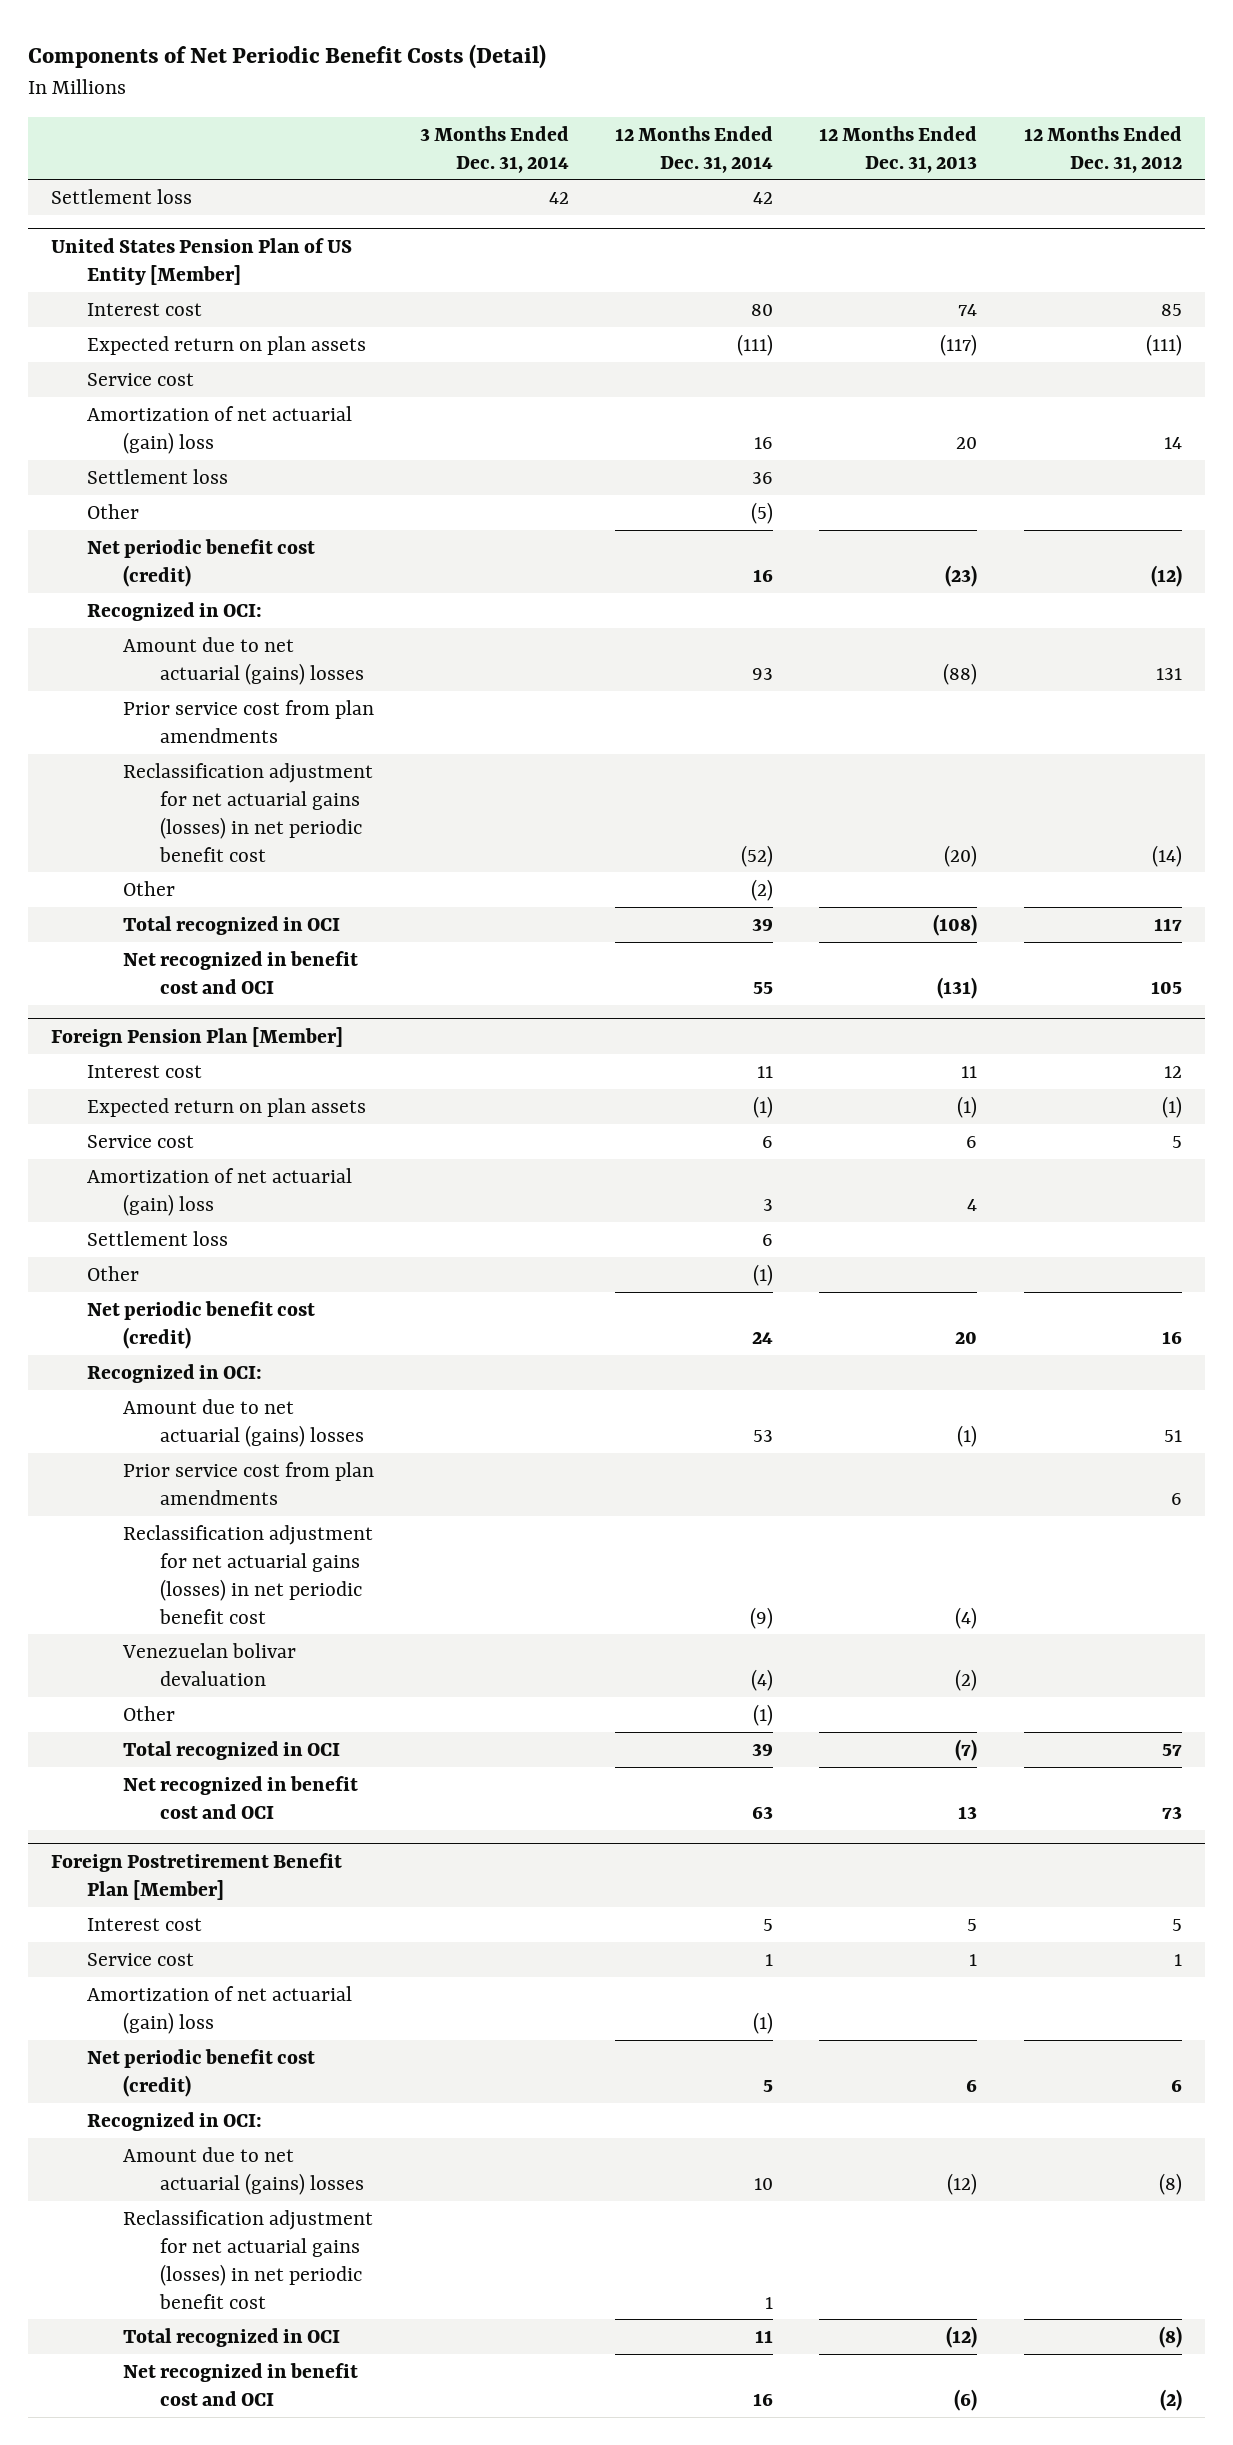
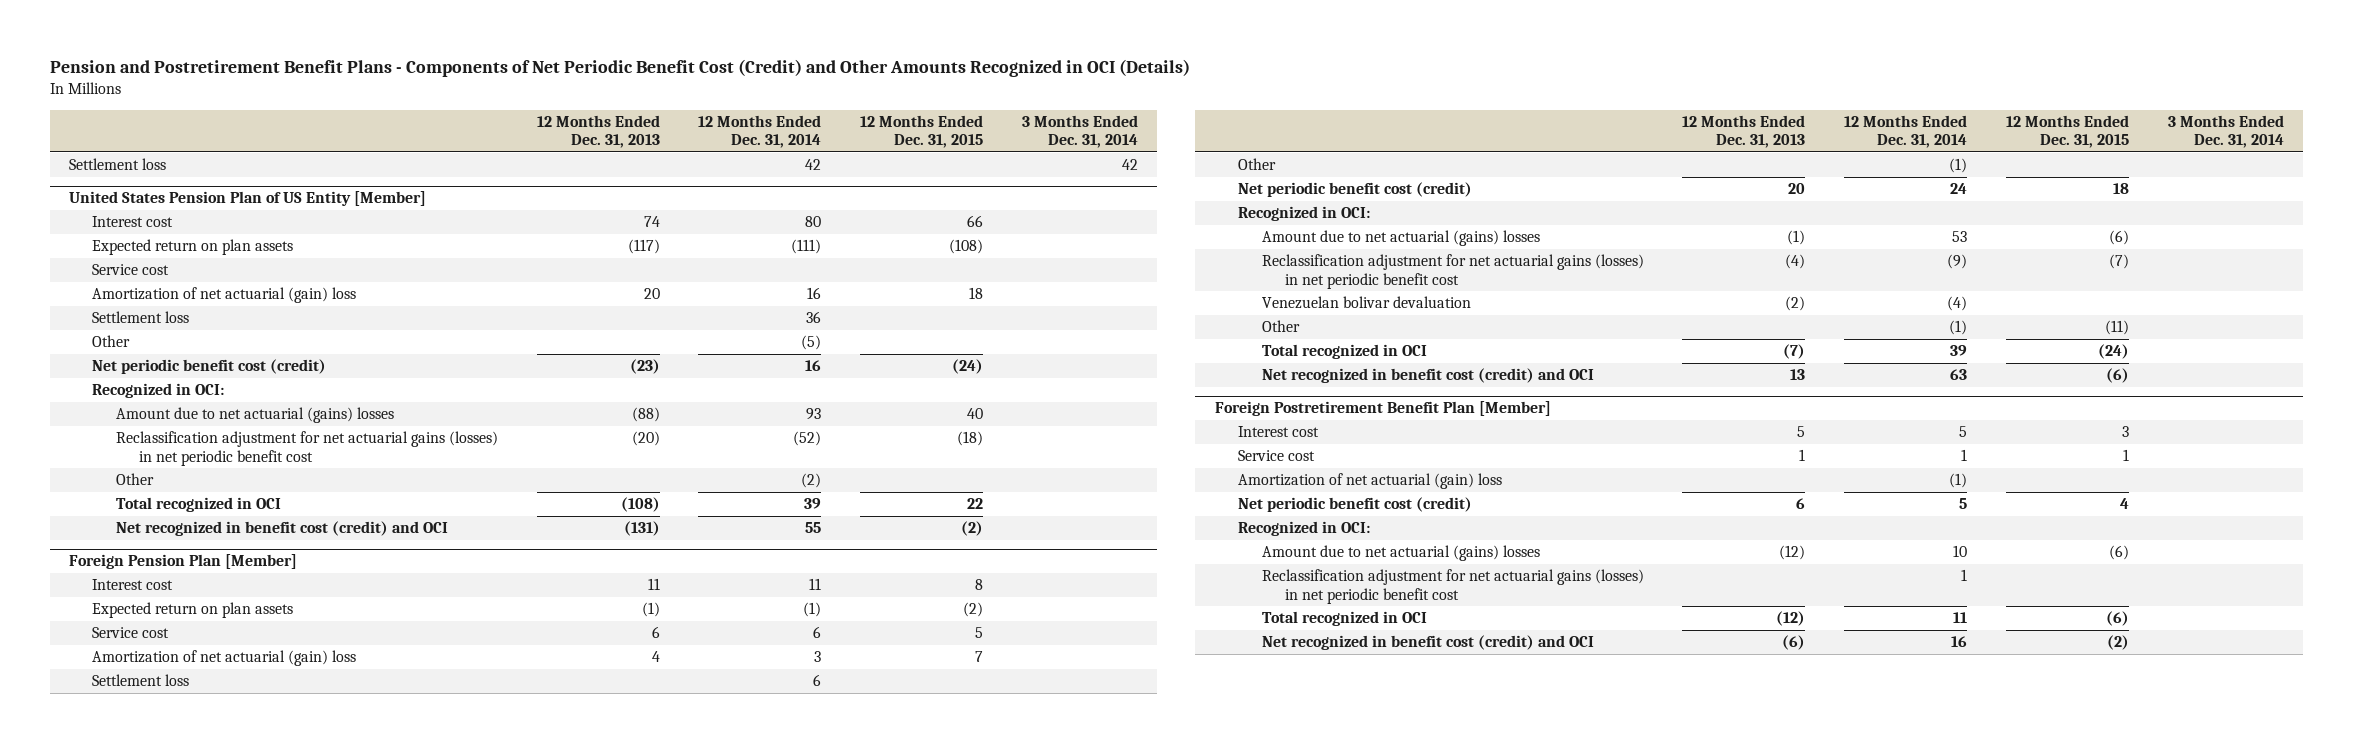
[27,44,546,70] Components of Net Periodic Benefit Costs (Detail) -> [49,59,1190,78] Pension and Postretirement Benefit Plans - Components of Net Periodic Benefit Cost (Credit) and Other Amounts Recognized in OCI (Details)
[1023,125,1182,173] 12 Months Ended Dec. 31, 2012 -> none
none -> [860,114,984,149] 12 Months Ended Dec. 31, 2015
[123,699,375,743] Prior service cost from plan amendments -> none
[123,950,359,994] Net recognized in benefit cost and OCI -> [115,521,448,537] Net recognized in benefit cost (credit) and OCI
[123,1461,375,1505] Prior service cost from plan amendments -> none
[123,1775,359,1819] Net recognized in benefit cost and OCI -> [1261,368,1594,384] Net recognized in benefit cost (credit) and OCI
[123,2362,359,2406] Net recognized in benefit cost and OCI -> [1261,635,1594,651] Net recognized in benefit cost (credit) and OCI

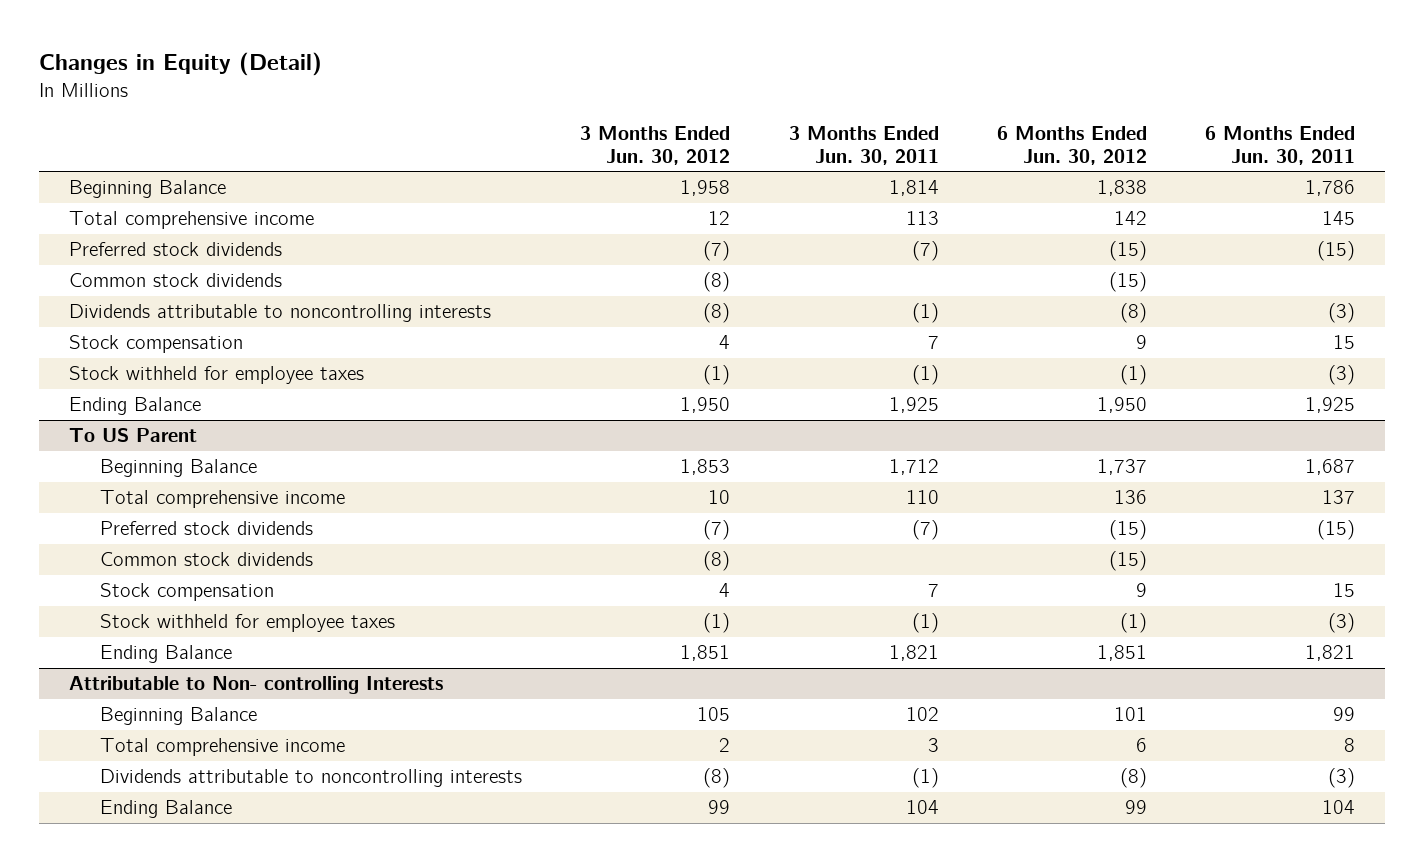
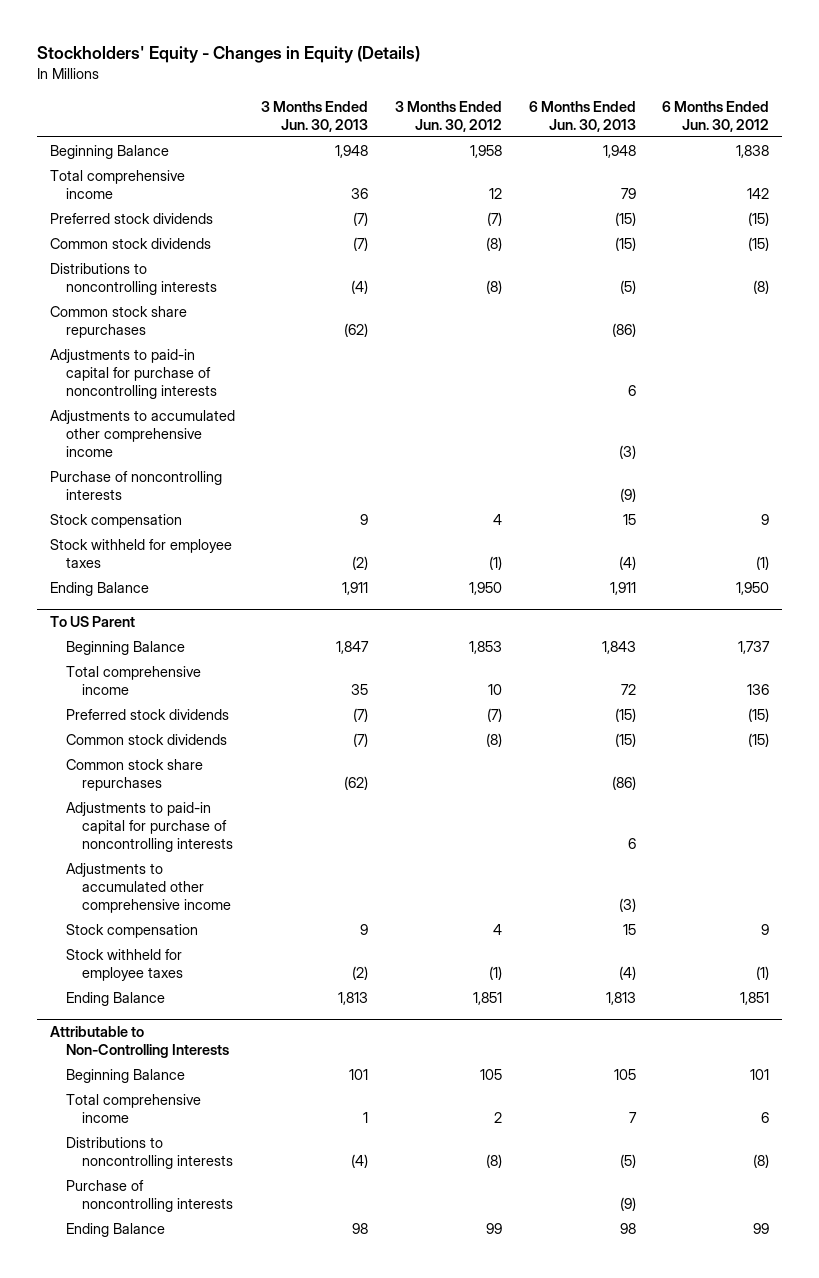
[39,52,323,77] Changes in Equity (Detail) -> [36,46,420,64] Stockholders' Equity - Changes in Equity (Details)
[788,125,939,165] 3 Months Ended Jun. 30, 2011 -> none
[1205,125,1356,165] 6 Months Ended Jun. 30, 2011 -> none
none -> [261,100,369,132] 3 Months Ended Jun. 30, 2013
none -> [528,100,636,132] 6 Months Ended Jun. 30, 2013
[68,304,491,323] Dividends attributable to noncontrolling interests -> [49,262,217,296] Distributions to noncontrolling interests
none -> [49,305,187,339] Common stock share repurchases
none -> [49,348,217,400] Adjustments to paid-in capital for purchase of noncontrolling interests
none -> [49,409,235,458] Adjustments to accumulated other comprehensive income
none -> [49,470,222,501] Purchase of noncontrolling interests
none -> [65,758,203,792] Common stock share repurchases
none -> [65,801,233,853] Adjustments to paid-in capital for purchase of noncontrolling interests
none -> [65,862,231,914] Adjustments to accumulated other comprehensive income
[68,676,443,695] Attributable to Non- controlling Interests -> [49,1025,229,1059] Attributable to Non-Controlling Interests
[99,769,522,788] Dividends attributable to noncontrolling interests -> [65,1136,233,1170] Distributions to noncontrolling interests
none -> [65,1179,233,1213] Purchase of noncontrolling interests

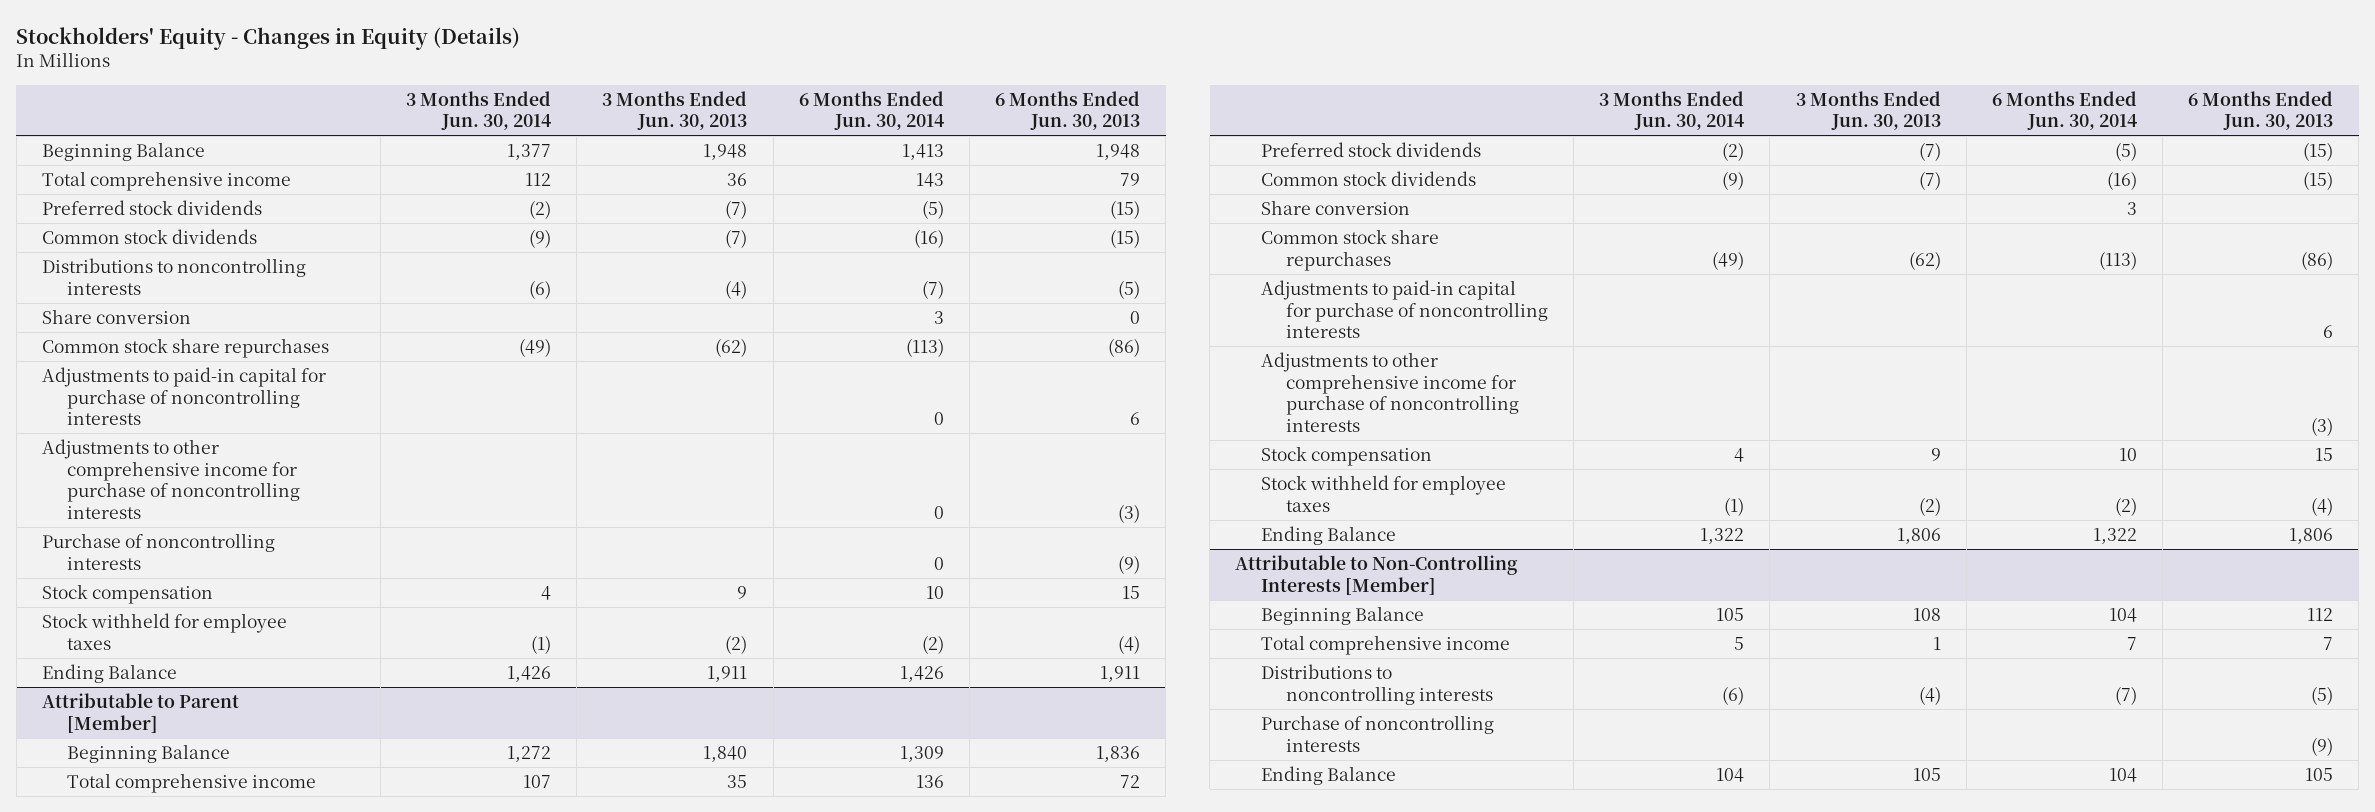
[395,100,503,132] 3 Months Ended Jun. 30, 2012 -> none
[662,100,770,132] 6 Months Ended Jun. 30, 2012 -> none
none -> [406,90,552,131] 3 Months Ended Jun. 30, 2014
none -> [798,90,944,131] 6 Months Ended Jun. 30, 2014
none -> [42,308,192,324] Share conversion
[49,409,235,458] Adjustments to accumulated other comprehensive income -> [42,438,301,519] Adjustments to other comprehensive income for purchase of noncontrolling interests
[49,615,135,627] To US Parent -> none
none -> [42,692,240,733] Attributable to Parent [Member]
[336,640,370,654] 1,847 -> [703,745,748,762] 1,840
[601,640,636,654] 1,843 -> [1096,745,1141,762] 1,836
none -> [1260,199,1410,215] Share conversion
[65,862,231,914] Adjustments to accumulated other comprehensive income -> [1260,351,1519,432] Adjustments to other comprehensive income for purchase of noncontrolling interests
[338,991,369,1005] 1,813 -> [1896,527,1941,544] 1,806
[605,991,636,1005] 1,813 -> [2289,527,2334,544] 1,806
[49,1025,229,1059] Attributable to Non-Controlling Interests -> [1235,554,1519,595] Attributable to Non-Controlling Interests [Member]
[349,1068,369,1080] 101 -> [1912,607,1941,621] 108
[613,1068,636,1080] 105 -> [2307,607,2334,621] 112
[352,1222,369,1234] 98 -> [1912,767,1941,781] 105
[619,1222,636,1234] 98 -> [2305,767,2334,781] 105

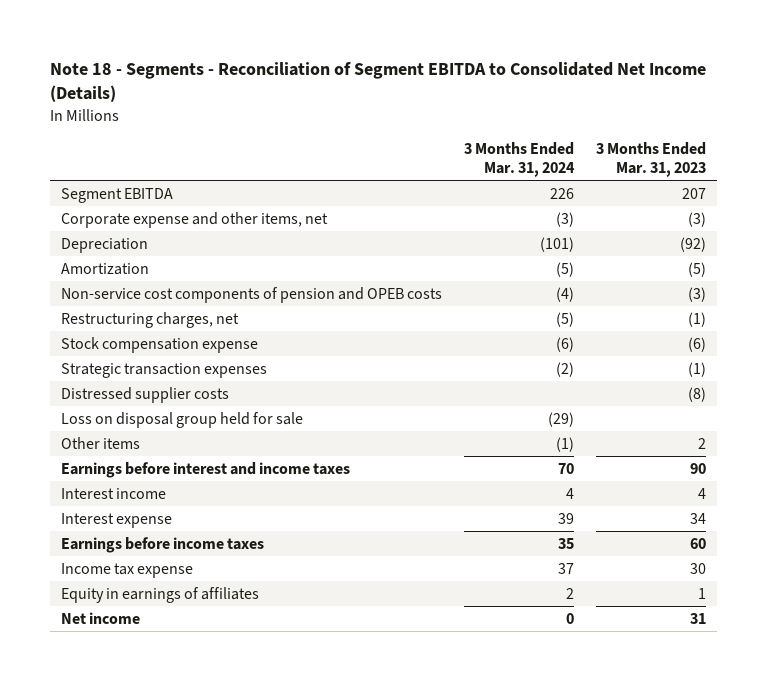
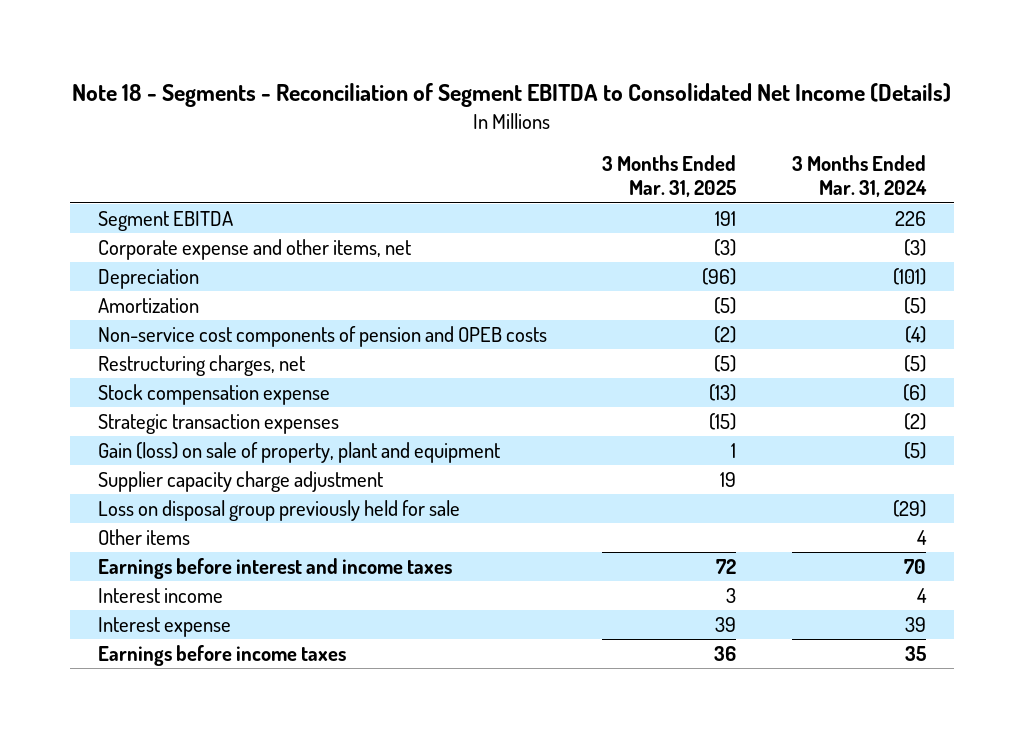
[596,142,707,177] 3 Months Ended Mar. 31, 2023 -> none
none -> [602,155,737,198] 3 Months Ended Mar. 31, 2025
[61,386,230,403] Distressed supplier costs -> none
none -> [97,442,500,464] Gain (loss) on sale of property, plant and equipment
none -> [97,471,383,493] Supplier capacity charge adjustment
[61,411,304,428] Loss on disposal group held for sale -> [97,500,460,522] Loss on disposal group previously held for sale
[556,436,575,452] (1) -> [917,530,928,546] 4
[61,562,194,578] Income tax expense -> none
[61,586,260,603] Equity in earnings of affiliates -> none
[61,611,141,624] Net income -> none

